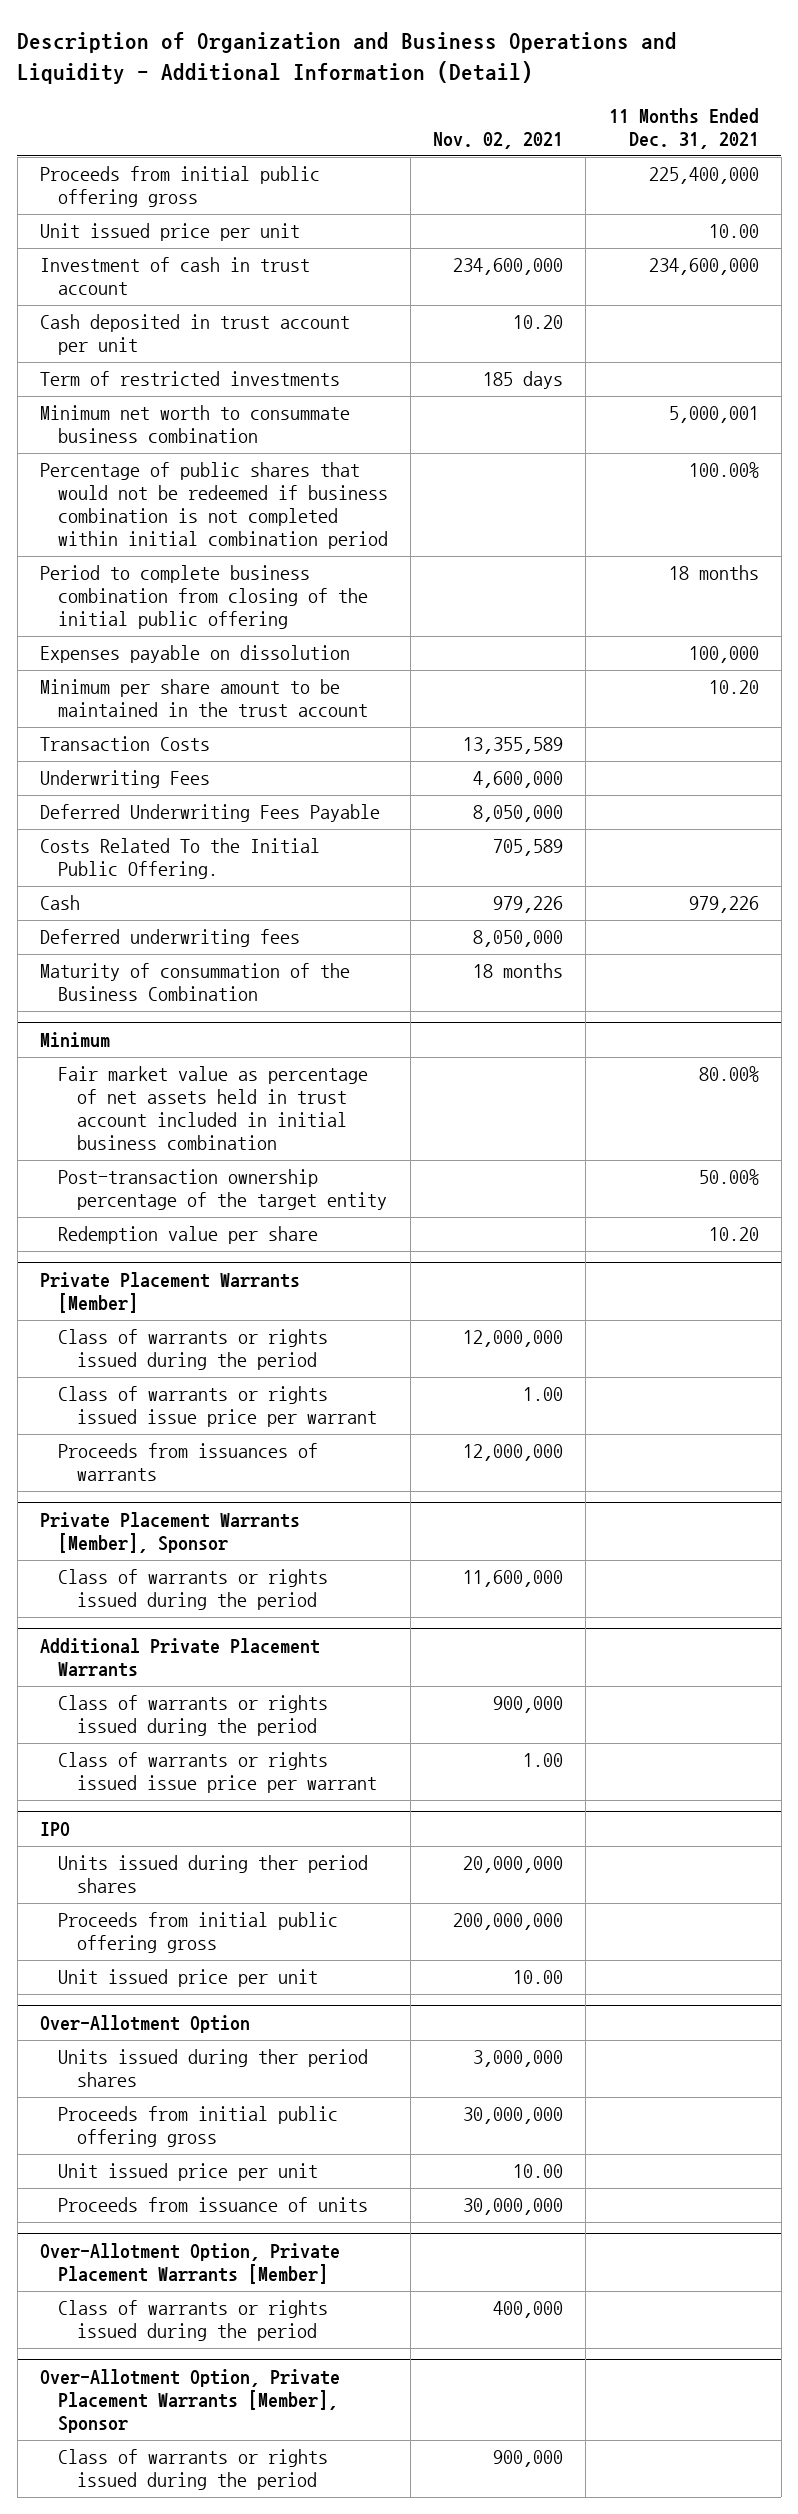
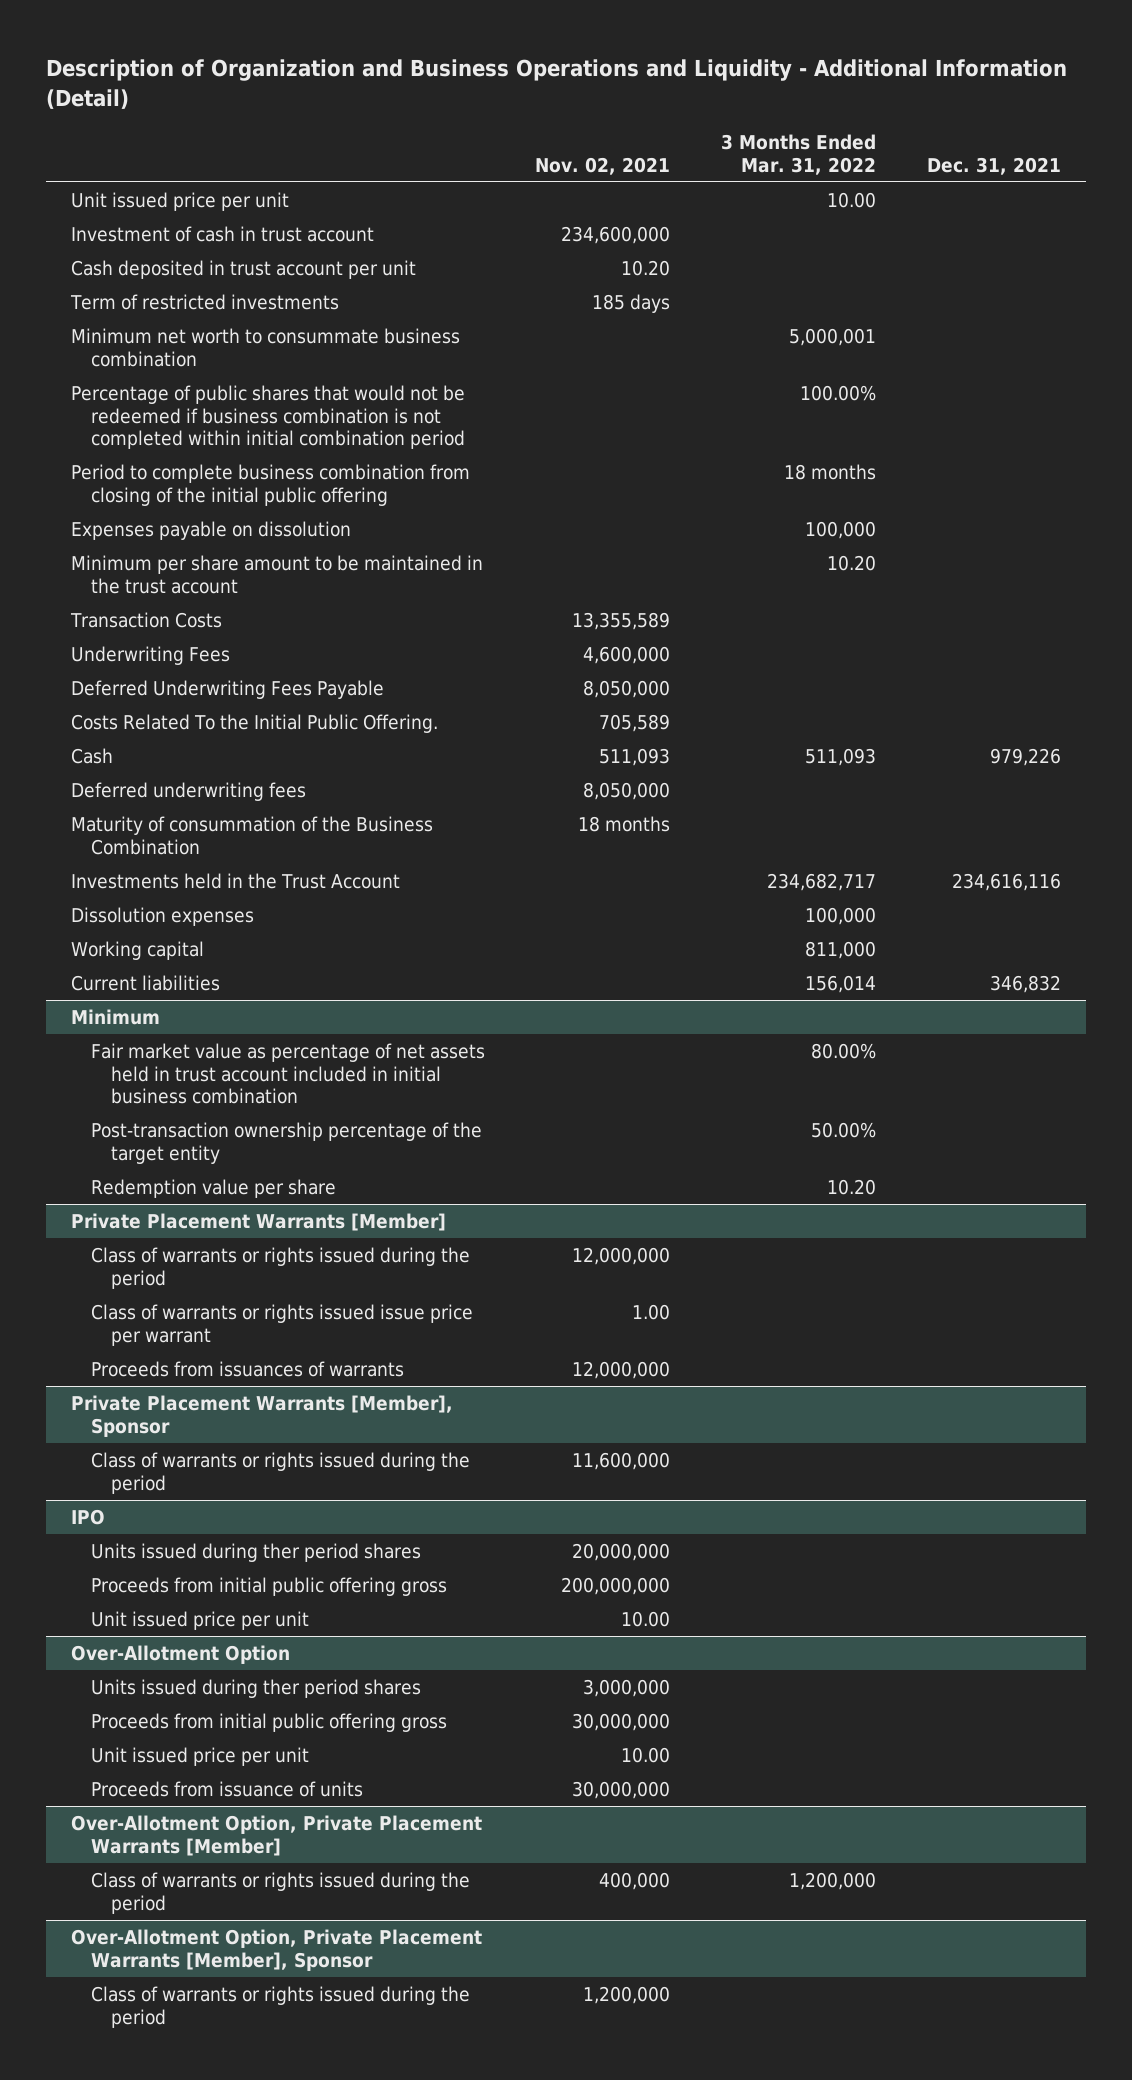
[608,107,759,149] 11 Months Ended Dec. 31, 2021 -> none
none -> [720,133,876,175] 3 Months Ended Mar. 31, 2022
none -> [926,156,1061,175] Dec. 31, 2021
[39,166,320,208] Proceeds from initial public offering gross -> none
[493,896,564,914] 979,226 -> [599,748,671,767] 511,093
none -> [71,873,401,890] Investments held in the Trust Account
none -> [71,907,255,927] Dissolution expenses
none -> [71,941,205,961] Working capital
none -> [71,975,221,992] Current liabilities
[39,1637,320,1677] Additional Private Placement Warrants -> none
[58,1695,329,1737] Class of warrants or rights issued during the period -> none
[58,1752,377,1794] Class of warrants or rights issued issue price per warrant -> none
[493,2450,564,2468] 900,000 -> [583,1986,671,2005] 1,200,000

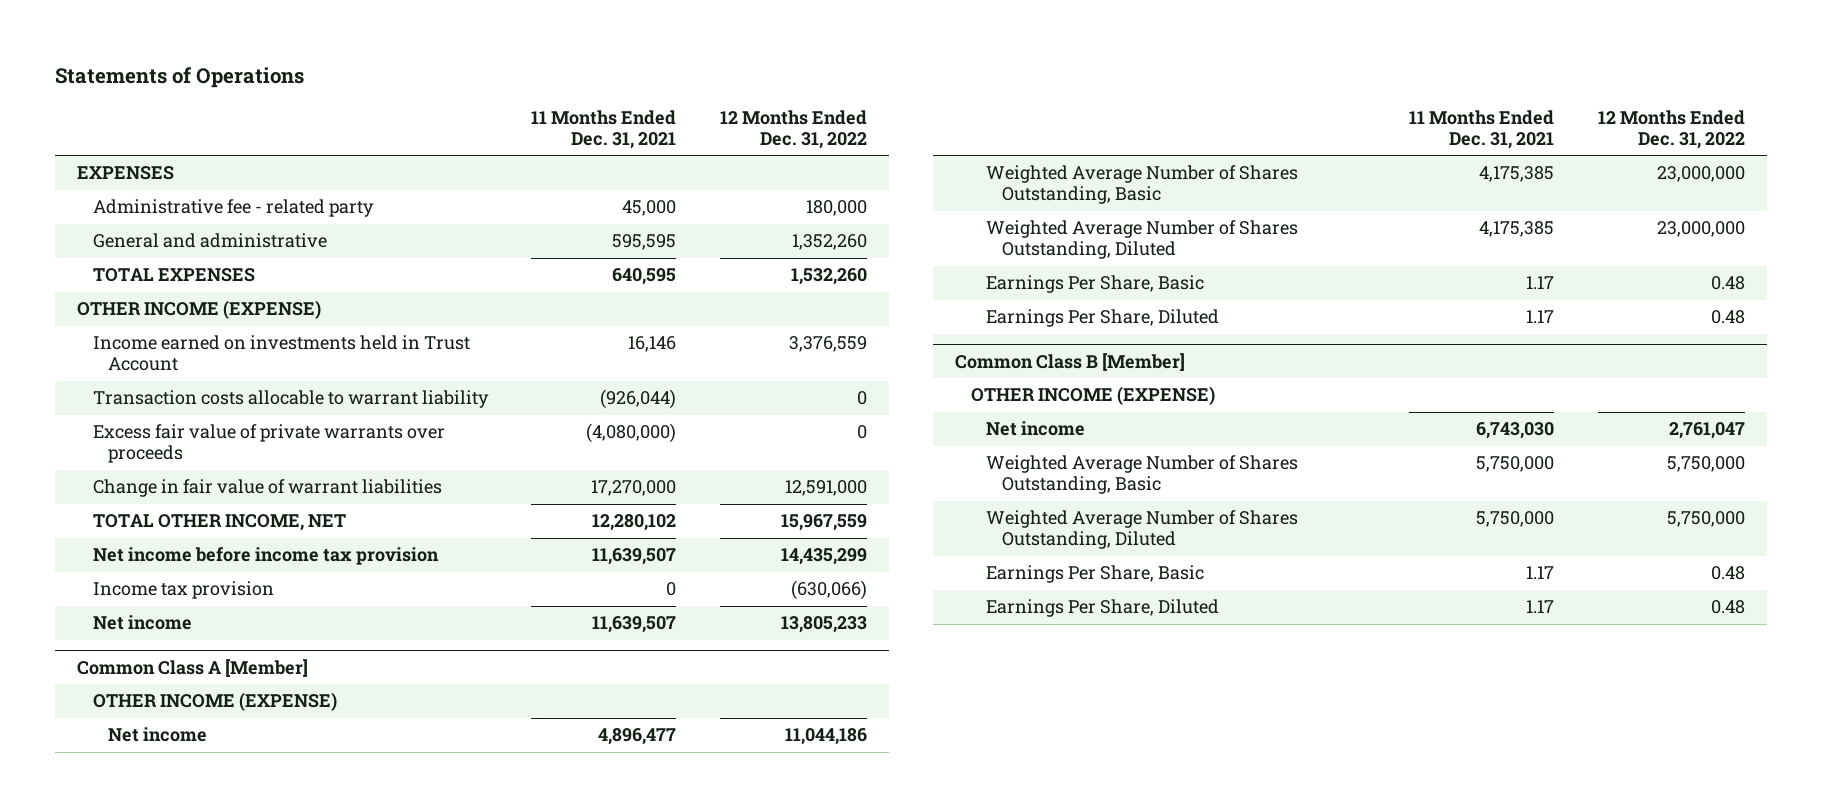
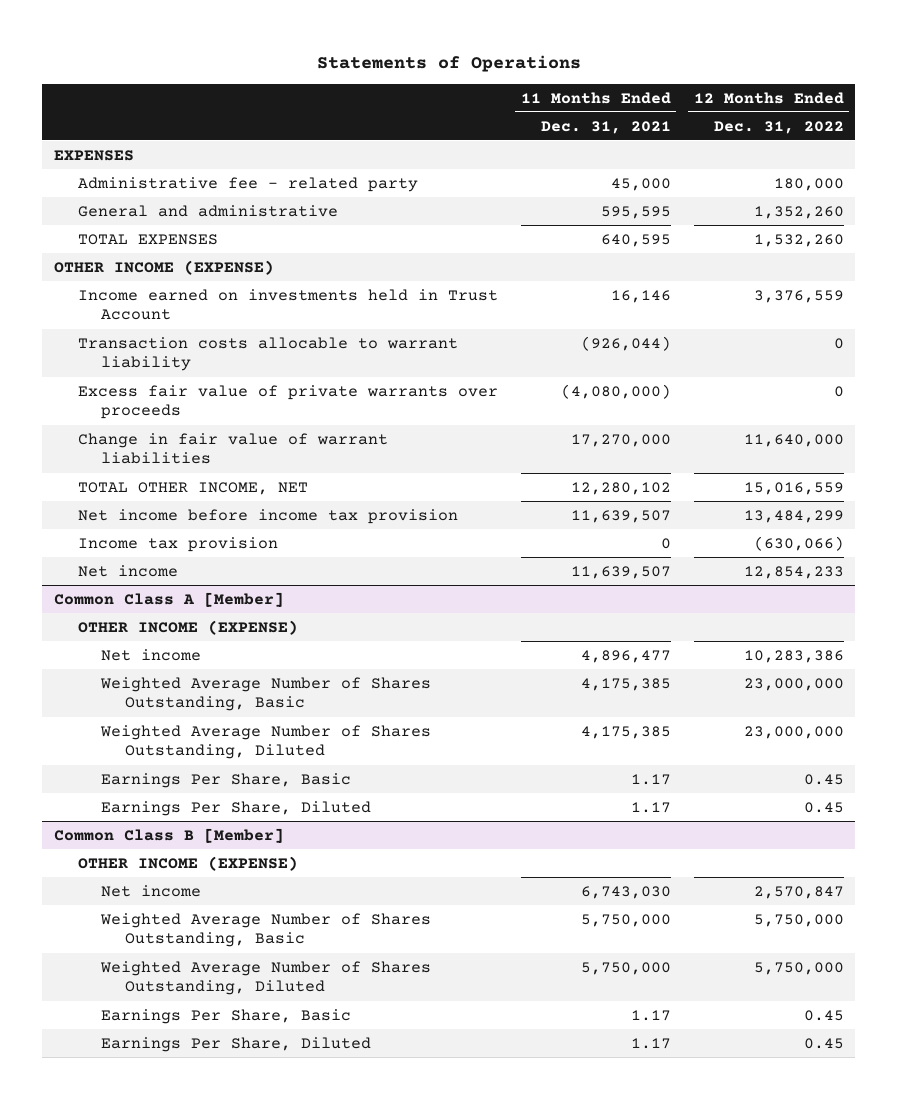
[784,480,867,497] 12,591,000 -> [743,433,844,447] 11,640,000
[780,514,867,532] 15,967,559 -> [743,481,844,495] 15,016,559
[780,548,867,566] 14,435,299 -> [743,509,844,523] 13,484,299
[780,616,867,634] 13,805,233 -> [743,565,844,579] 12,854,233
[784,728,867,746] 11,044,186 -> [743,649,844,663] 10,283,386
[1710,276,1745,291] 0.48 -> [803,773,844,785] 0.45
[1710,310,1745,325] 0.48 -> [803,801,844,813] 0.45
[1668,422,1745,440] 2,761,047 -> [753,885,844,899] 2,570,847
[1710,566,1745,581] 0.48 -> [803,1009,844,1021] 0.45
[1710,600,1745,615] 0.48 -> [803,1037,844,1049] 0.45

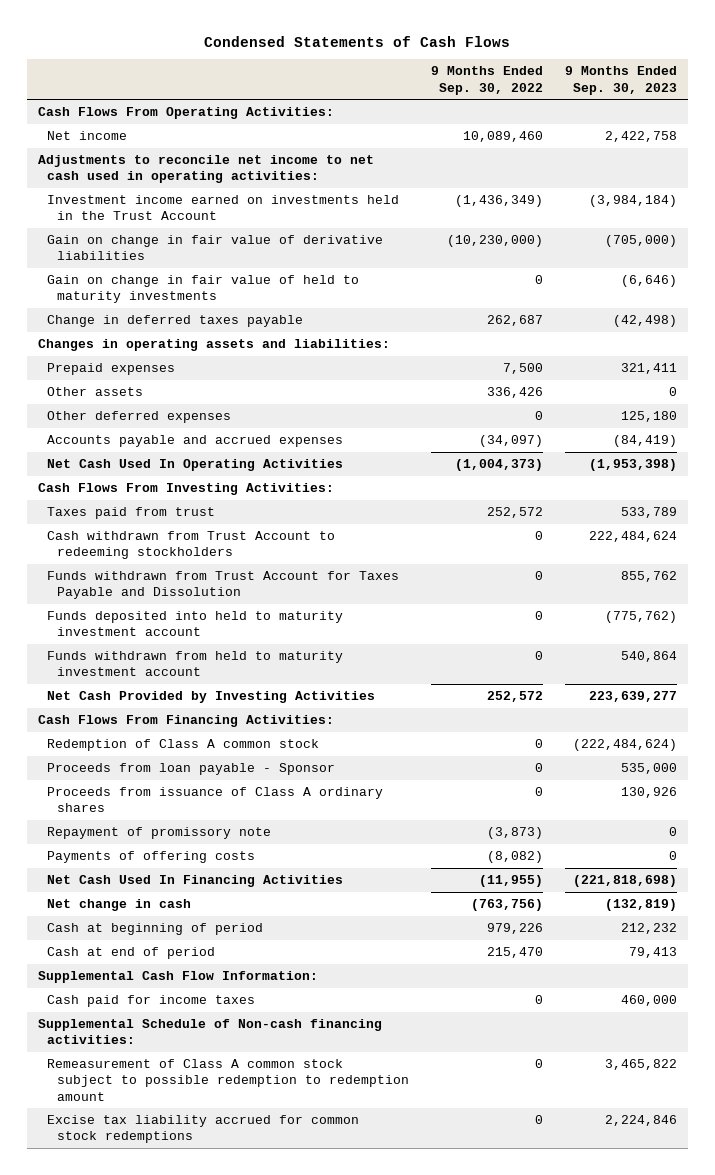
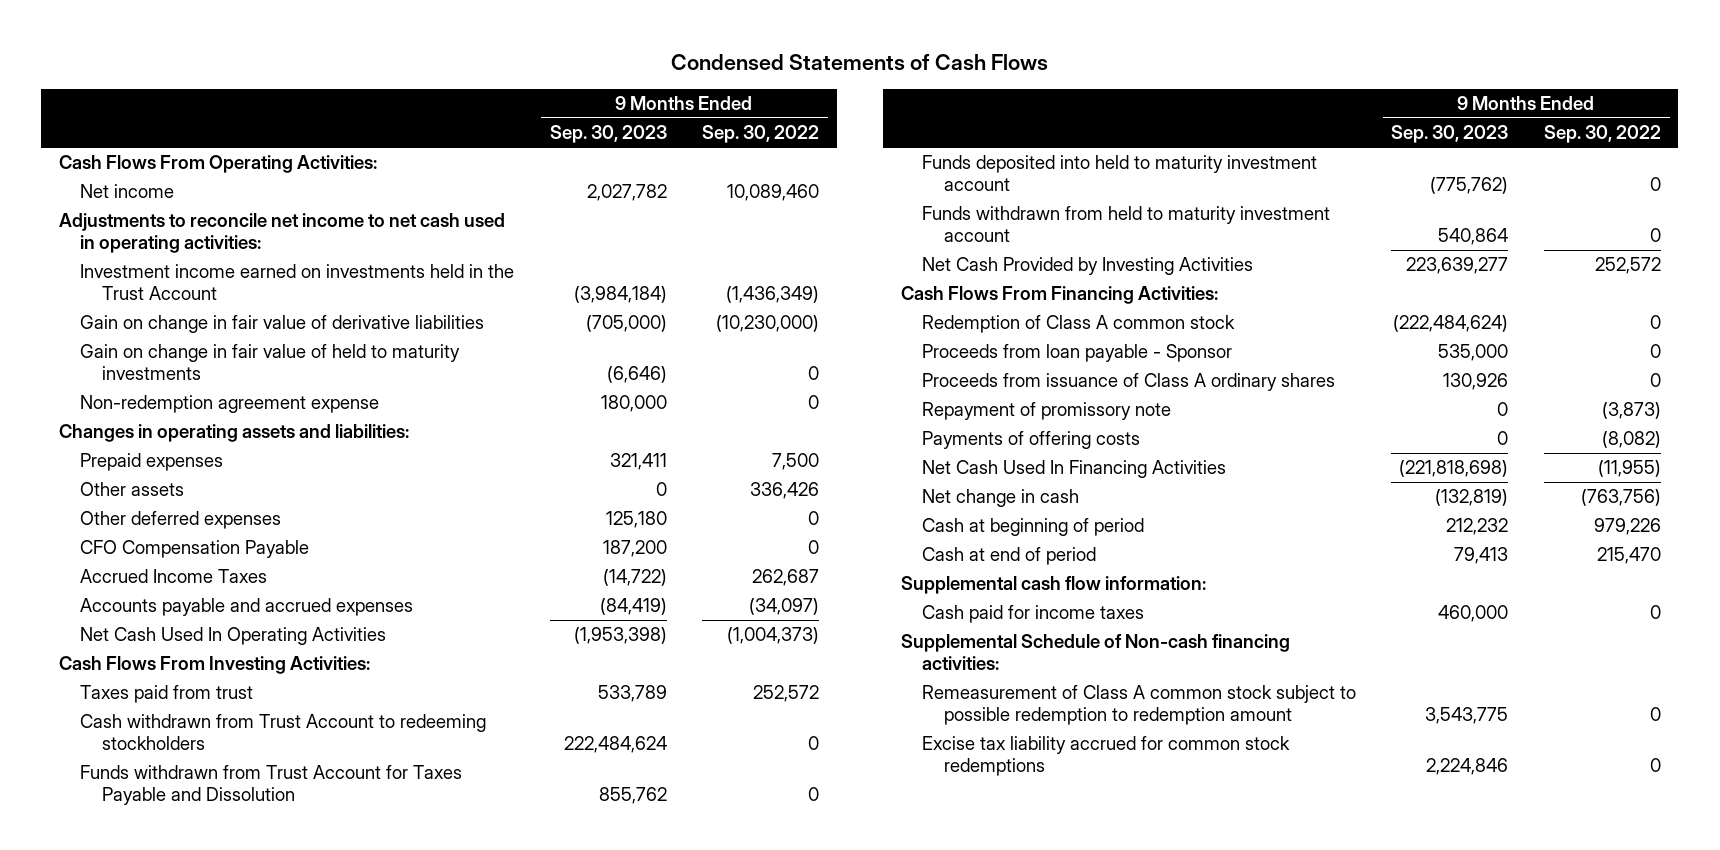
[605,131,678,143] 2,422,758 -> [586,184,667,202] 2,027,782
[47,315,304,328] Change in deferred taxes payable -> none
none -> [80,395,380,414] Non-redemption agreement expense
none -> [80,540,310,559] CFO Compensation Payable
none -> [80,569,268,584] Accrued Income Taxes
[37,971,318,984] Supplemental Cash Flow Information: -> [900,576,1206,595] Supplemental cash flow information:
[605,1059,678,1071] 3,465,822 -> [1425,706,1509,724] 3,543,775

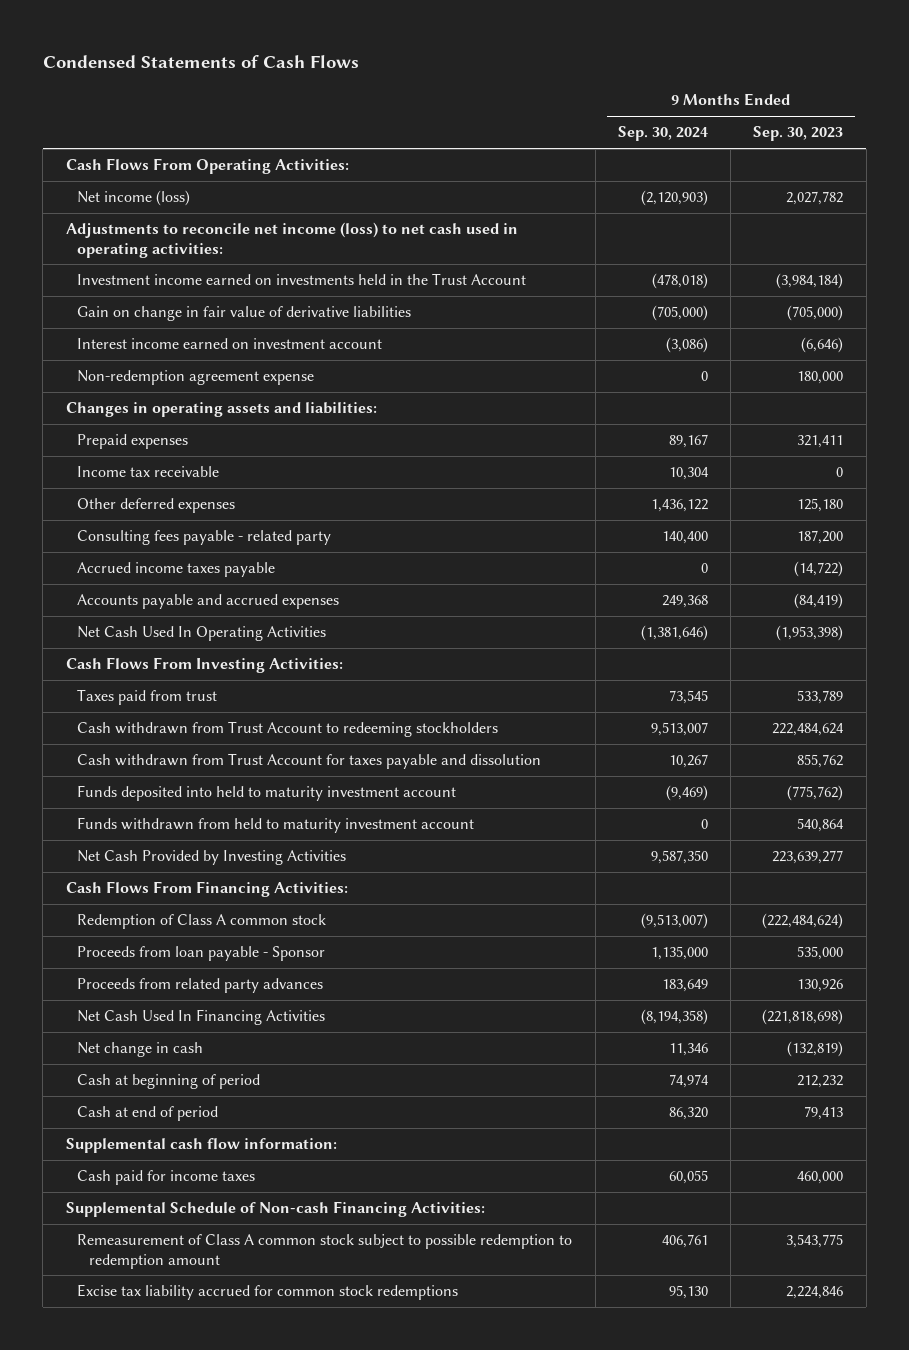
[701,125,819,144] Sep. 30, 2022 -> none
none -> [617,126,708,142] Sep. 30, 2024
[80,184,175,199] Net income -> [77,190,191,207] Net income (loss)
[58,213,505,253] Adjustments to reconcile net income to net cash used in operating activities: -> [65,222,518,258] Adjustments to reconcile net income (loss) to net cash used in operating activities:
[80,344,461,380] Gain on change in fair value of held to maturity investments -> [77,338,383,350] Interest income earned on investment account
[80,482,185,497] Other assets -> none
none -> [77,466,220,478] Income tax receivable
[80,540,310,559] CFO Compensation Payable -> [77,530,332,546] Consulting fees payable - related party
[80,569,268,584] Accrued Income Taxes -> [77,562,276,578] Accrued income taxes payable
[80,765,463,805] Funds withdrawn from Trust Account for Taxes Payable and Dissolution -> [77,753,542,770] Cash withdrawn from Trust Account for taxes payable and dissolution
[922,402,1172,421] Repayment of promissory note -> none
[922,431,1141,450] Payments of offering costs -> none
[922,373,1336,392] Proceeds from issuance of Class A ordinary shares -> [77,978,324,994] Proceeds from related party advances
[900,634,1290,670] Supplemental Schedule of Non-cash financing activities: -> [65,1201,485,1218] Supplemental Schedule of Non-cash Financing Activities:

